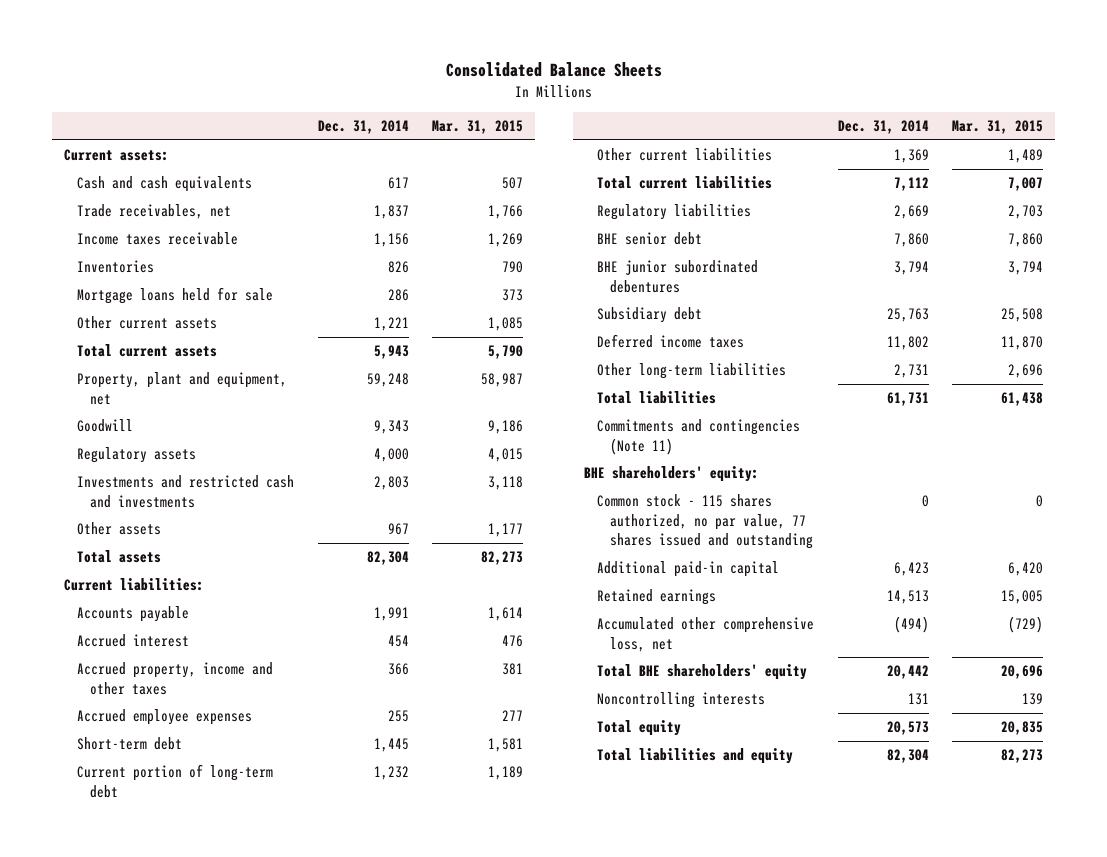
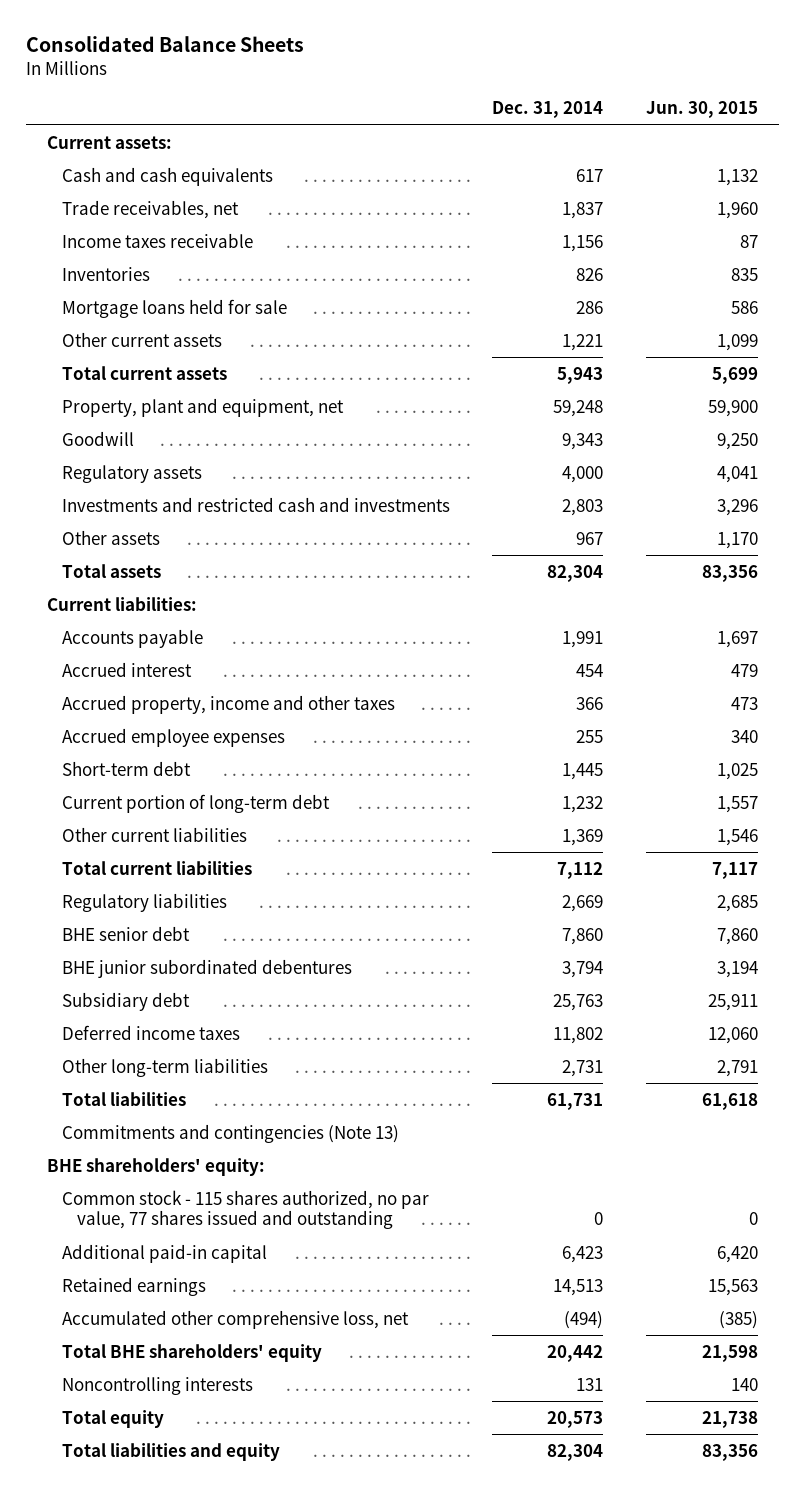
[431,119,523,134] Mar. 31, 2015 -> none
none -> [645,101,758,119] Jun. 30, 2015
[597,419,801,455] Commitments and contingencies (Note 11) -> [62,1123,400,1143] Commitments and contingencies (Note 13)

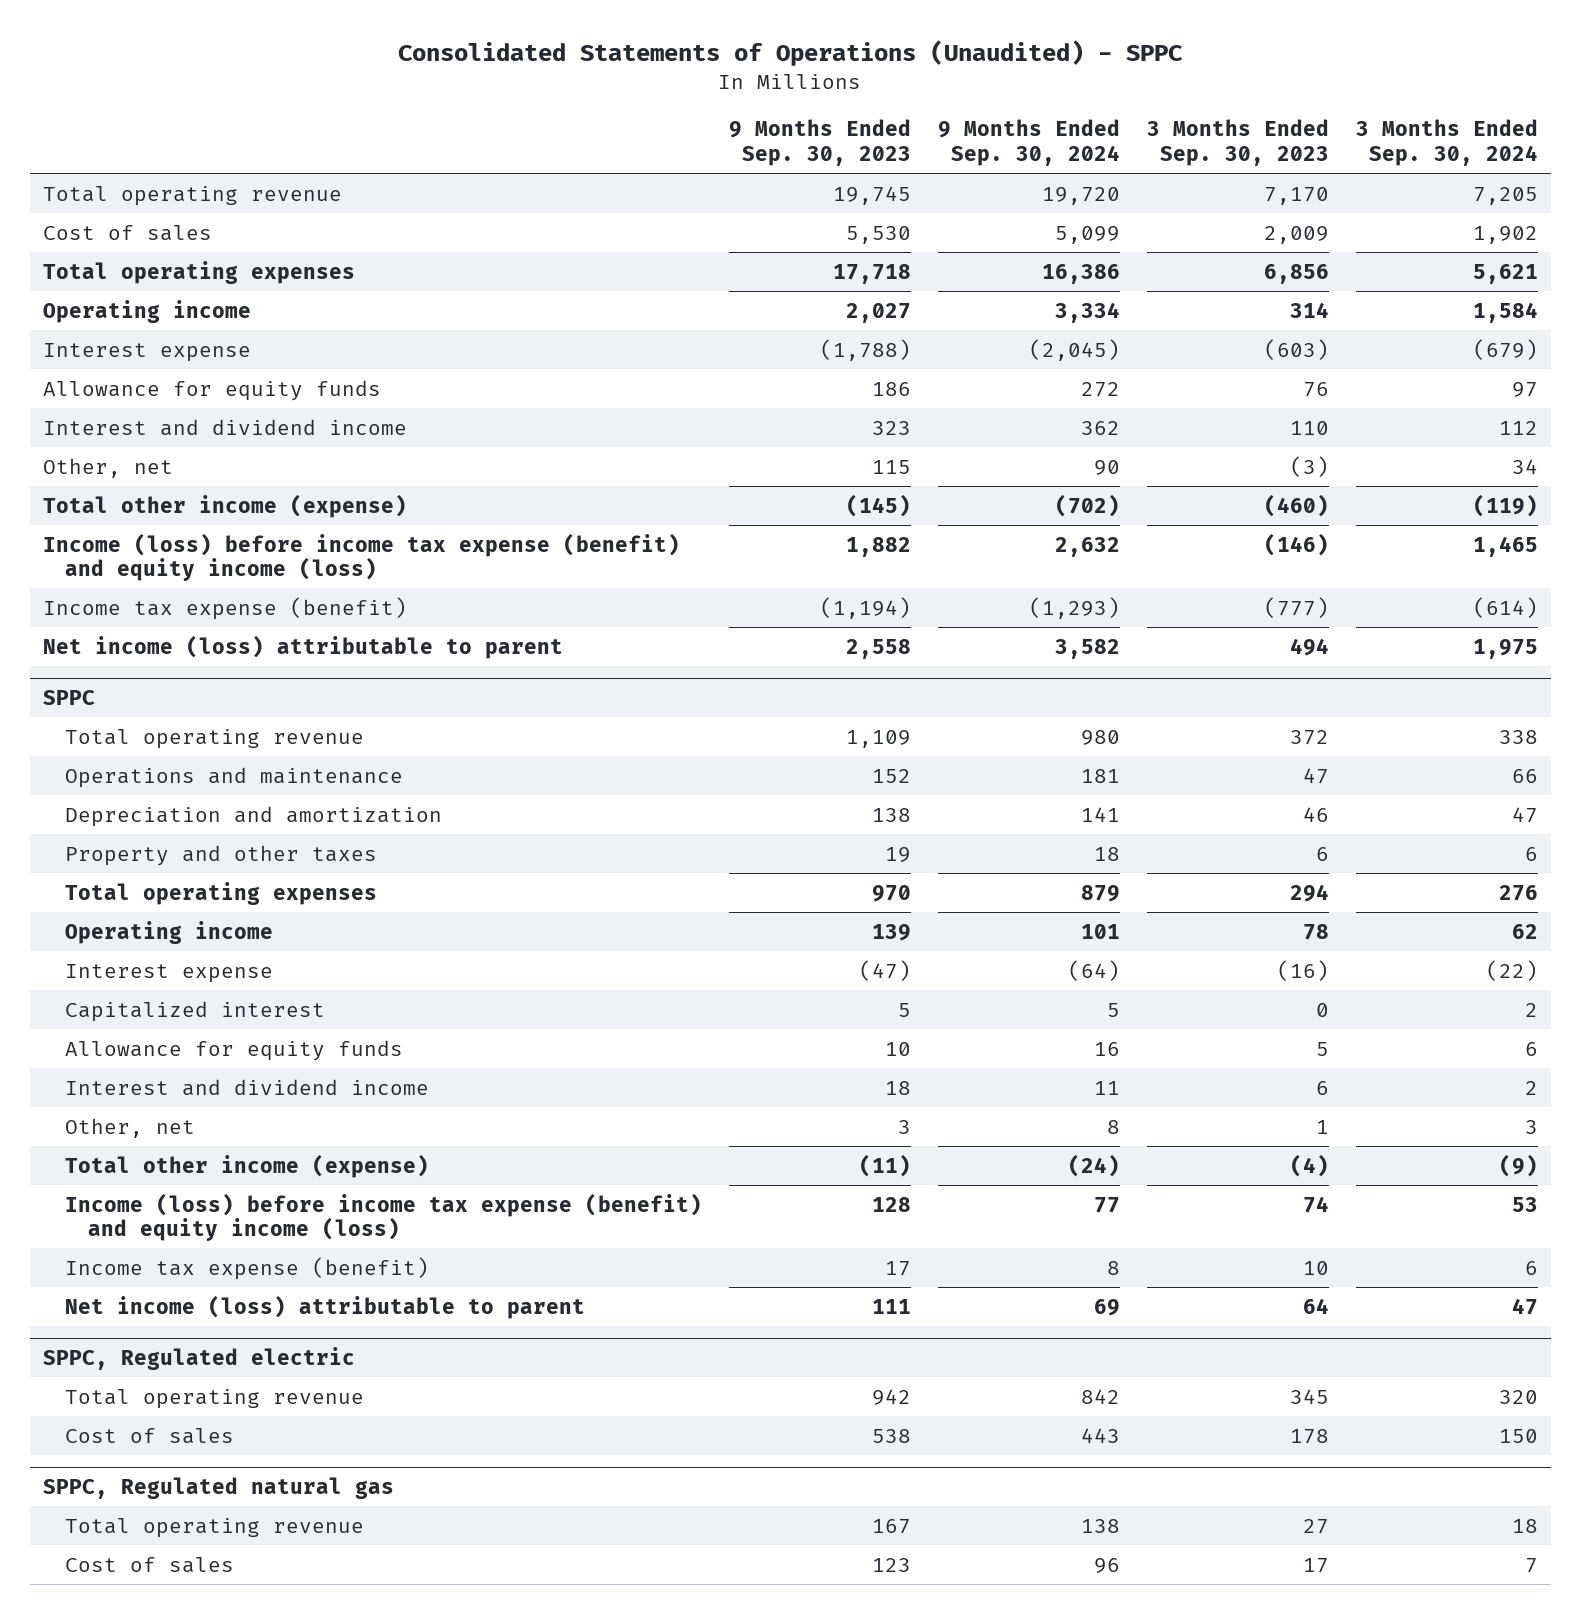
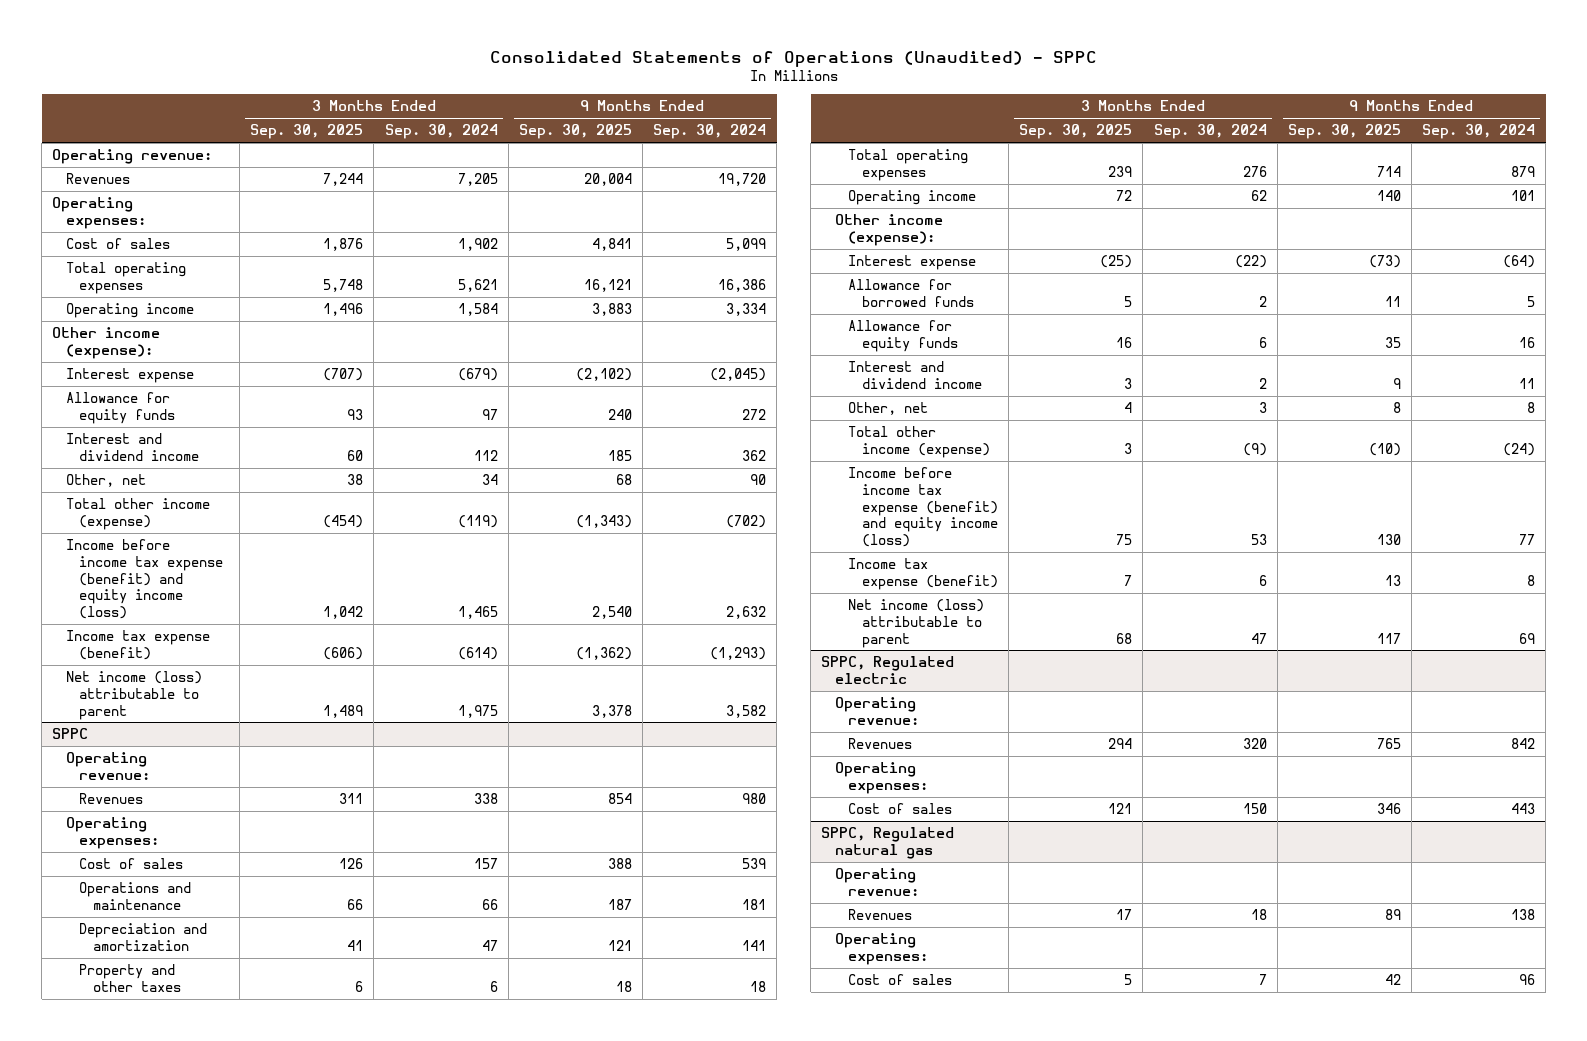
[729,119,912,166] 9 Months Ended Sep. 30, 2023 -> none
[1147,119,1330,166] 3 Months Ended Sep. 30, 2023 -> none
none -> [250,124,364,140] Sep. 30, 2025
none -> [518,124,632,140] Sep. 30, 2025
none -> [52,149,213,165] Operating revenue:
[42,185,342,206] Total operating revenue -> [65,173,130,185] Revenues
none -> [52,197,146,229] Operating expenses:
none -> [52,327,161,359] Other income (expense):
[42,532,680,582] Income (loss) before income tax expense (benefit) and equity income (loss) -> [65,539,224,620] Income before income tax expense (benefit) and equity income (loss)
none -> [65,752,151,780] Operating revenue:
[65,728,365,749] Total operating revenue -> [79,793,144,805] Revenues
none -> [65,817,160,849] Operating expenses:
none -> [79,858,184,870] Cost of sales
none -> [834,214,943,246] Other income (expense):
[65,1000,326,1022] Capitalized interest -> [848,279,975,307] Allowance for borrowed funds
[65,1192,703,1242] Income (loss) before income tax expense (benefit) and equity income (loss) -> [848,467,999,548] Income before income tax expense (benefit) and equity income (loss)
none -> [834,697,920,725] Operating revenue:
[65,1388,365,1409] Total operating revenue -> [848,738,913,750] Revenues
none -> [834,762,929,794] Operating expenses:
none -> [834,868,920,896] Operating revenue:
[65,1517,365,1538] Total operating revenue -> [848,909,913,921] Revenues
none -> [834,933,929,965] Operating expenses:

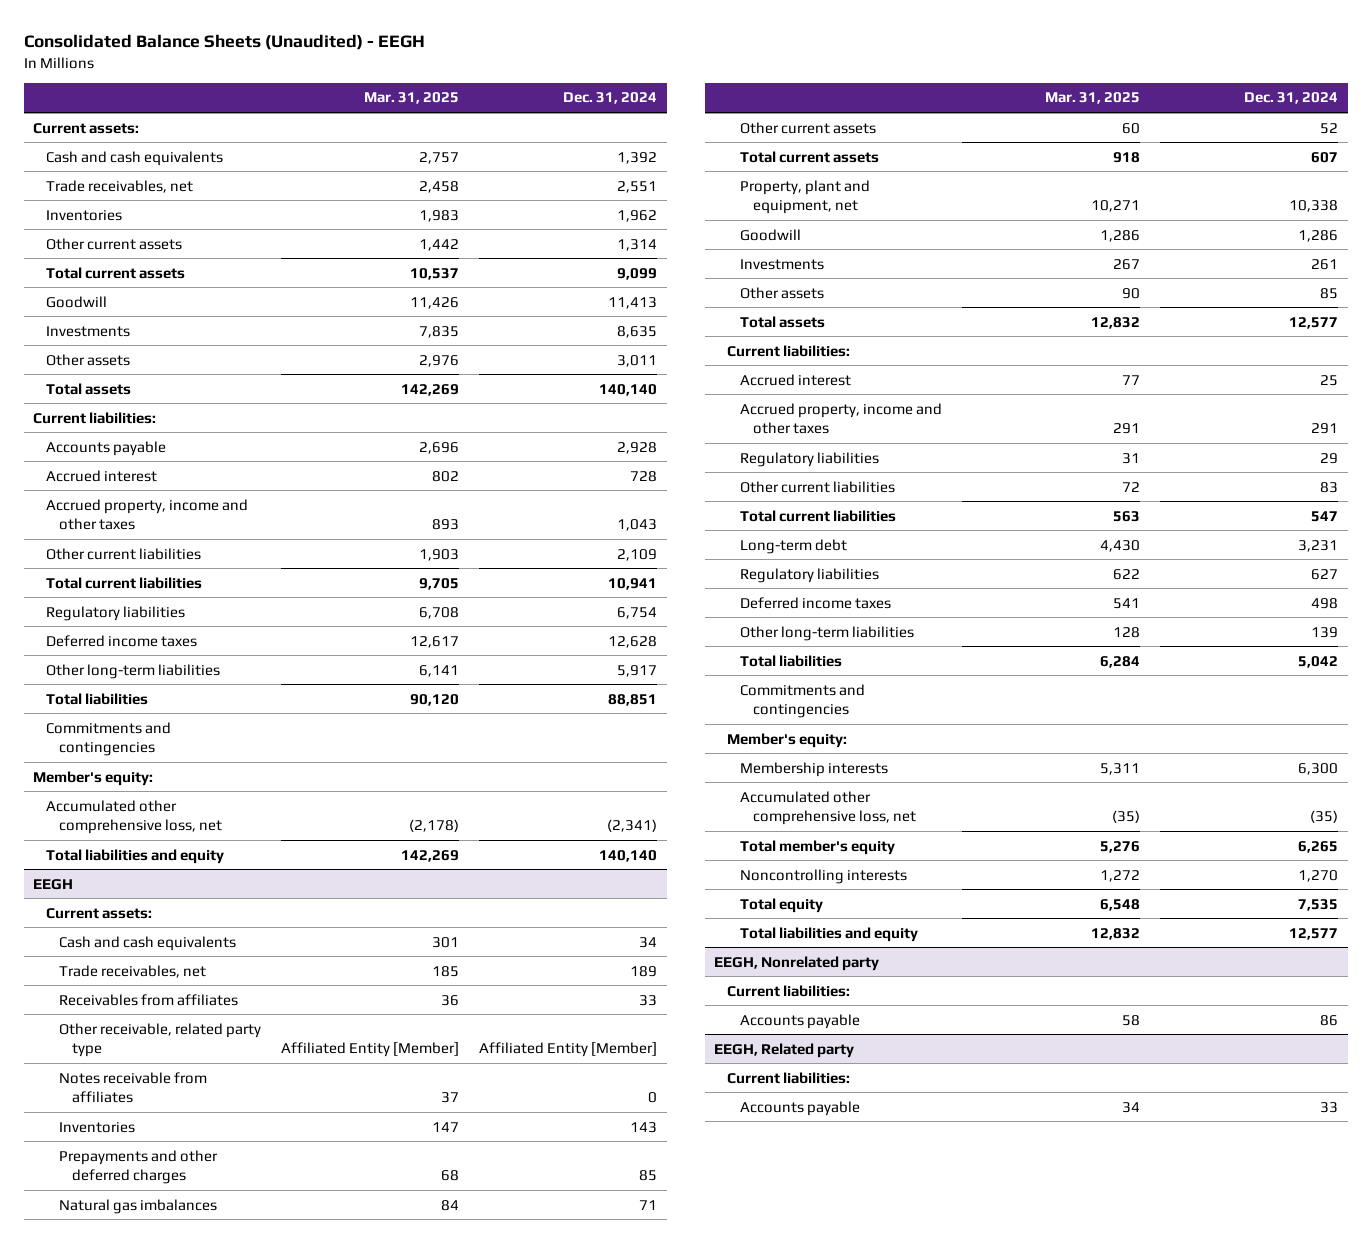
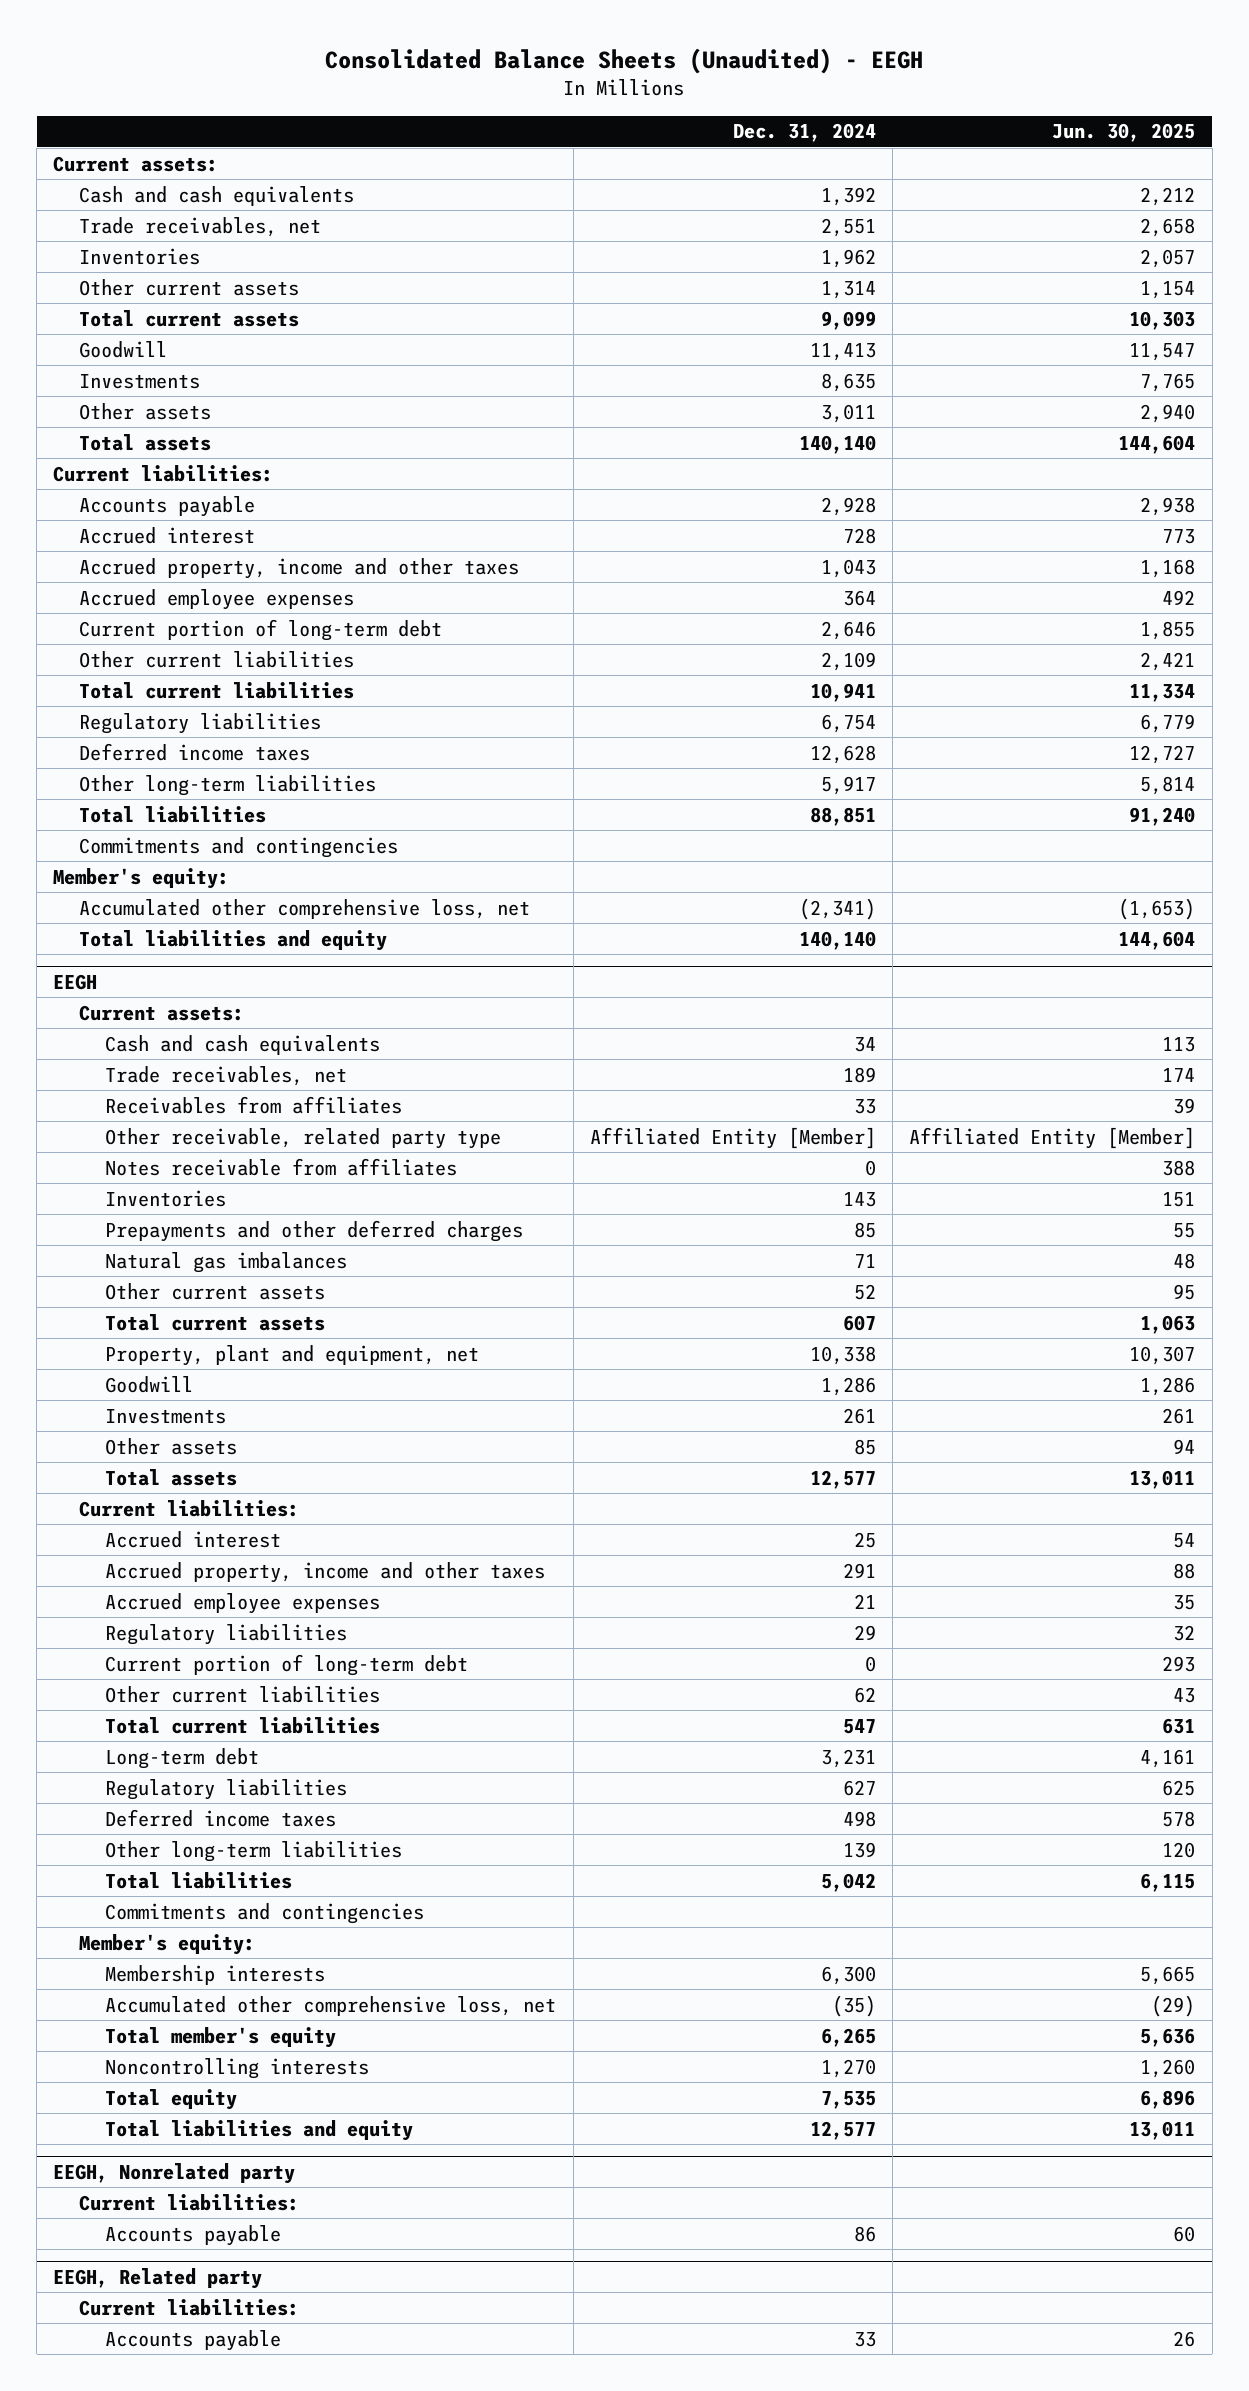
[364,92,460,105] Mar. 31, 2025 -> none
none -> [1052,123,1196,143] Jun. 30, 2025
none -> [79,588,355,610] Accrued employee expenses
none -> [79,618,443,641] Current portion of long-term debt
none -> [105,1592,381,1614] Accrued employee expenses
none -> [105,1653,469,1676] Current portion of long-term debt
[1319,481,1338,493] 83 -> [853,1686,876,1703] 62

